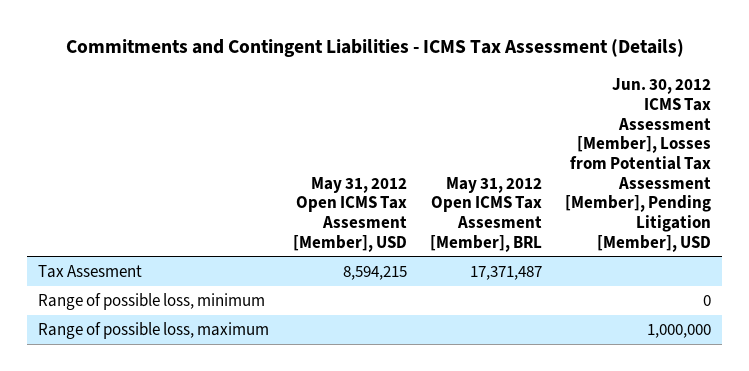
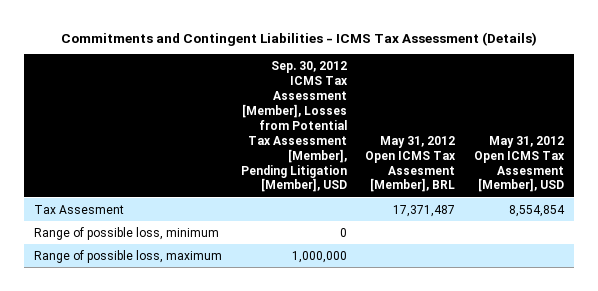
[564,78,711,252] Jun. 30, 2012 ICMS Tax Assessment [Member], Losses from Potential Tax Assessment [Member], Pending Litigation [Member], USD -> none
none -> [240,61,348,193] Sep. 30, 2012 ICMS Tax Assessment [Member], Losses from Potential Tax Assessment [Member], Pending Litigation [Member], USD
[342,266,407,281] 8,594,215 -> [509,204,566,217] 8,554,854

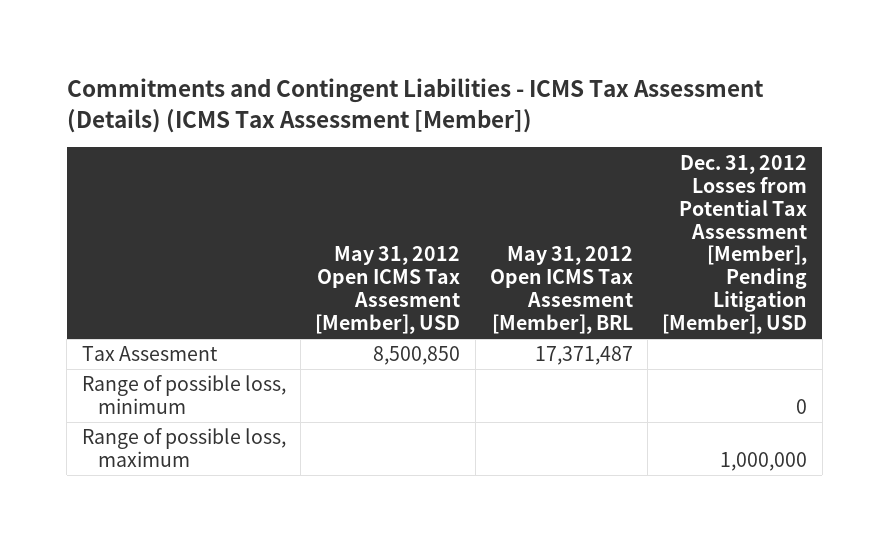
[61,31,538,46] Commitments and Contingent Liabilities - ICMS Tax Assessment (Details) -> [66,78,764,133] Commitments and Contingent Liabilities - ICMS Tax Assessment (Details) (ICMS Tax Assessment [Member])
[240,61,348,193] Sep. 30, 2012 ICMS Tax Assessment [Member], Losses from Potential Tax Assessment [Member], Pending Litigation [Member], USD -> none
none -> [662,154,808,335] Dec. 31, 2012 Losses from Potential Tax Assessment [Member], Pending Litigation [Member], USD
[509,204,566,217] 8,554,854 -> [373,346,461,366] 8,500,850

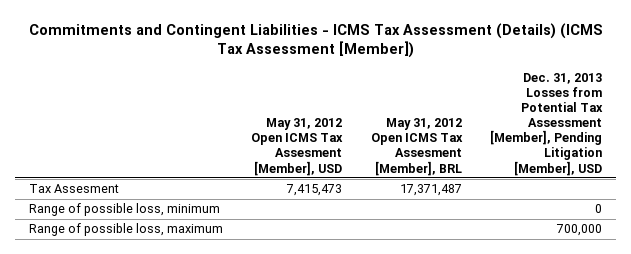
[662,154,808,335] Dec. 31, 2012 Losses from Potential Tax Assessment [Member], Pending Litigation [Member], USD -> none
none -> [489,72,603,176] Dec. 31, 2013 Losses from Potential Tax Assessment [Member], Pending Litigation [Member], USD
[373,346,461,366] 8,500,850 -> [286,184,343,197] 7,415,473

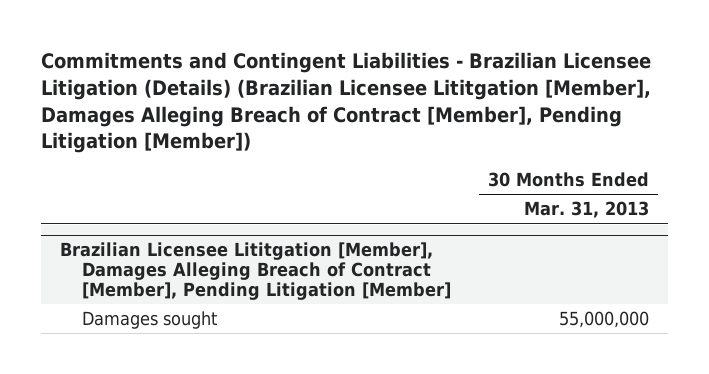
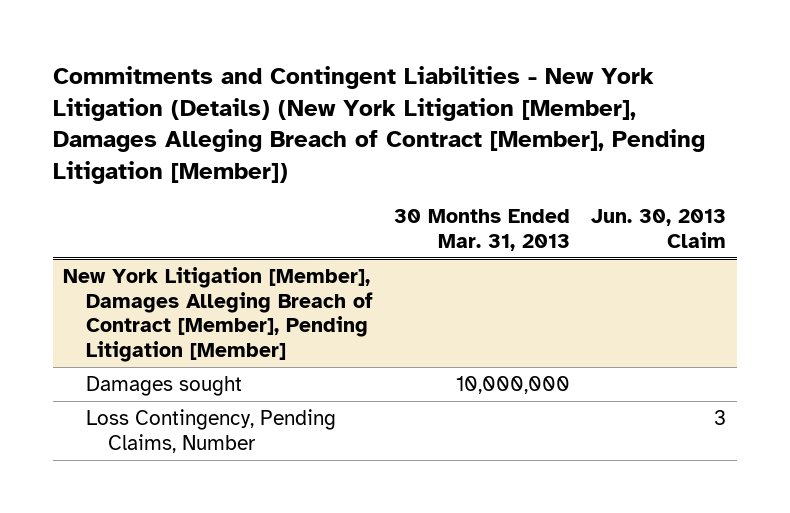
[41,51,652,154] Commitments and Contingent Liabilities - Brazilian Licensee Litigation (Details) (Brazilian Licensee Lititgation [Member], Damages Alleging Breach of Contract [Member], Pending Litigation [Member]) -> [52,66,705,184] Commitments and Contingent Liabilities - New York Litigation (Details) (New York Litigation [Member], Damages Alleging Breach of Contract [Member], Pending Litigation [Member])
none -> [591,208,727,248] Jun. 30, 2013 Claim
[59,241,451,301] Brazilian Licensee Lititgation [Member], Damages Alleging Breach of Contract [Member], Pending Litigation [Member] -> [63,266,373,362] New York Litigation [Member], Damages Alleging Breach of Contract [Member], Pending Litigation [Member]
[559,310,650,328] 55,000,000 -> [456,375,571,394] 10,000,000
none -> [85,408,336,453] Loss Contingency, Pending Claims, Number

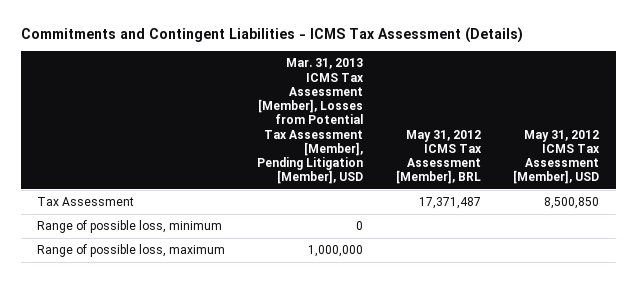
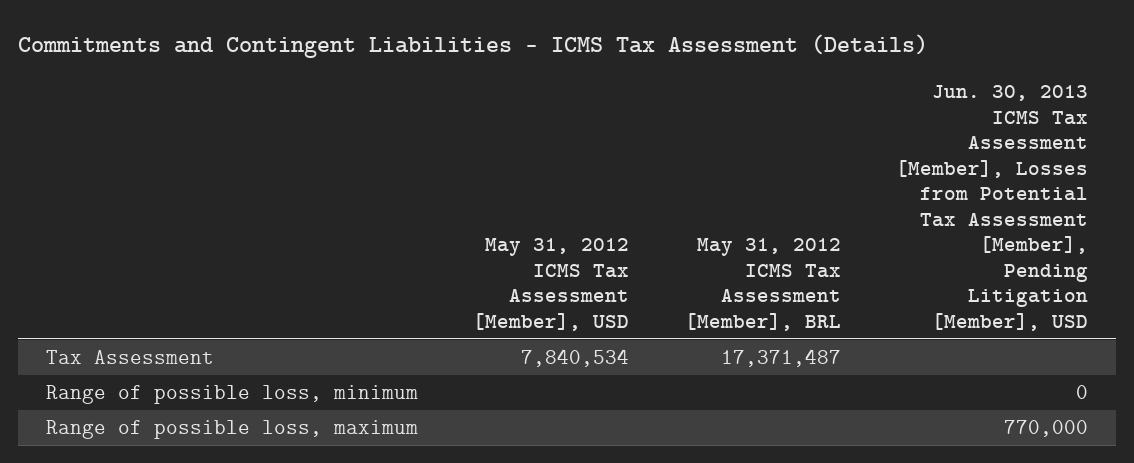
[257,58,365,185] Mar. 31, 2013 ICMS Tax Assessment [Member], Losses from Potential Tax Assessment [Member], Pending Litigation [Member], USD -> none
none -> [896,85,1089,332] Jun. 30, 2013 ICMS Tax Assessment [Member], Losses from Potential Tax Assessment [Member], Pending Litigation [Member], USD
[544,197,600,210] 8,500,850 -> [521,349,630,368] 7,840,534

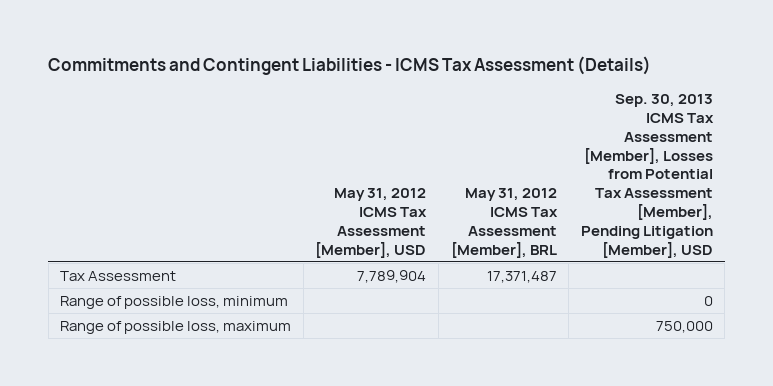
[896,85,1089,332] Jun. 30, 2013 ICMS Tax Assessment [Member], Losses from Potential Tax Assessment [Member], Pending Litigation [Member], USD -> none
none -> [580,94,714,258] Sep. 30, 2013 ICMS Tax Assessment [Member], Losses from Potential Tax Assessment [Member], Pending Litigation [Member], USD
[521,349,630,368] 7,840,534 -> [357,270,427,284] 7,789,904

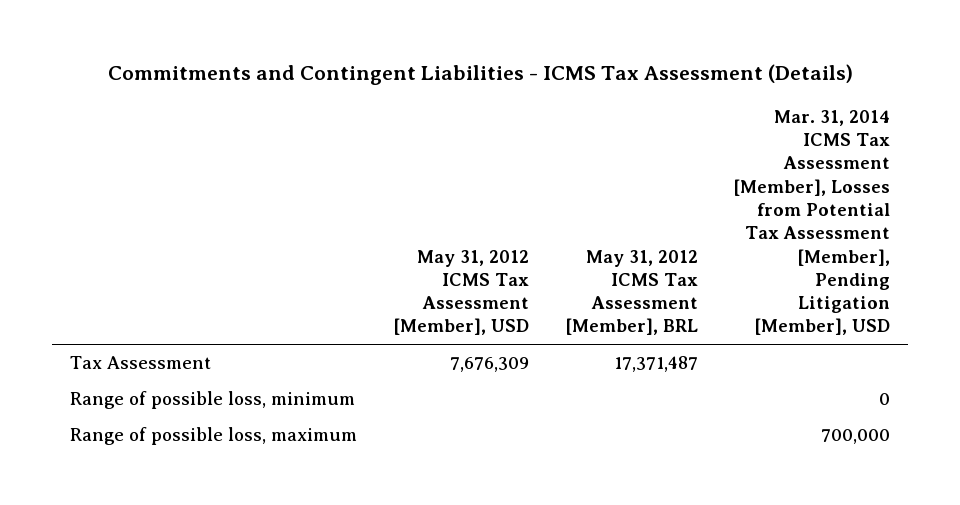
[580,94,714,258] Sep. 30, 2013 ICMS Tax Assessment [Member], Losses from Potential Tax Assessment [Member], Pending Litigation [Member], USD -> none
none -> [733,109,891,336] Mar. 31, 2014 ICMS Tax Assessment [Member], Losses from Potential Tax Assessment [Member], Pending Litigation [Member], USD
[357,270,427,284] 7,789,904 -> [449,357,529,373] 7,676,309

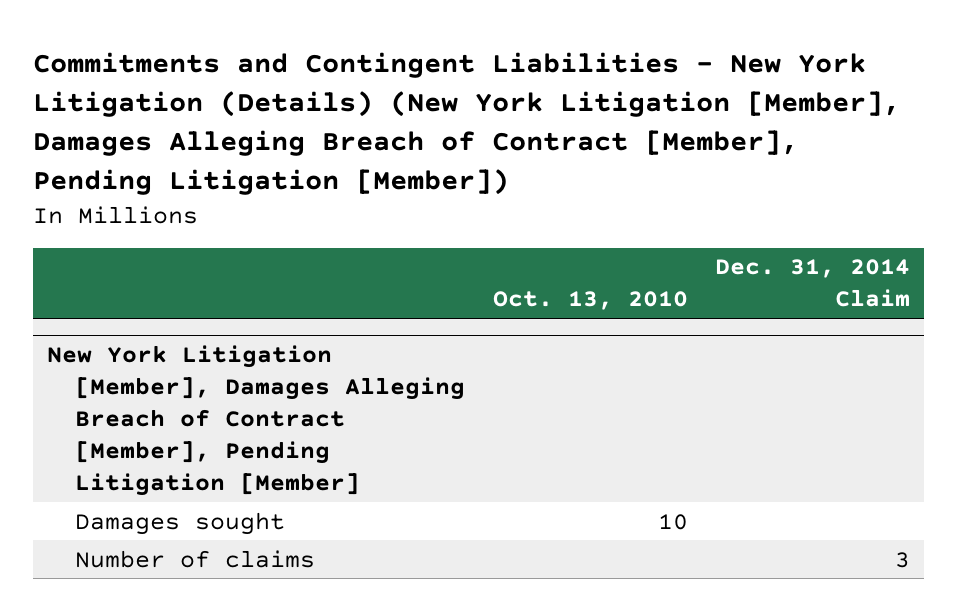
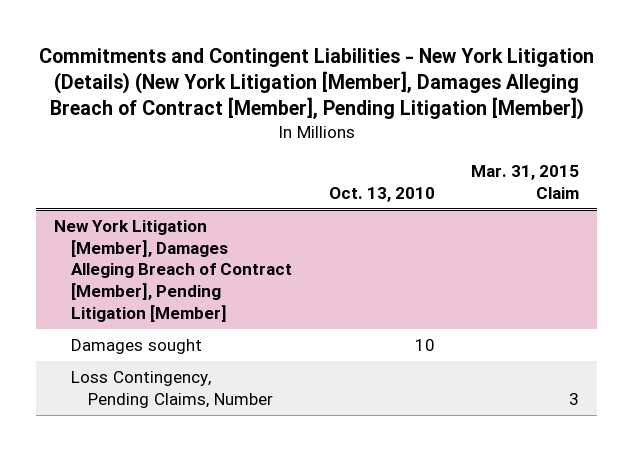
[715,259,911,308] Dec. 31, 2014 Claim -> none
none -> [471,164,580,199] Mar. 31, 2015 Claim
[74,549,315,568] Number of claims -> [71,371,274,408] Loss Contingency, Pending Claims, Number

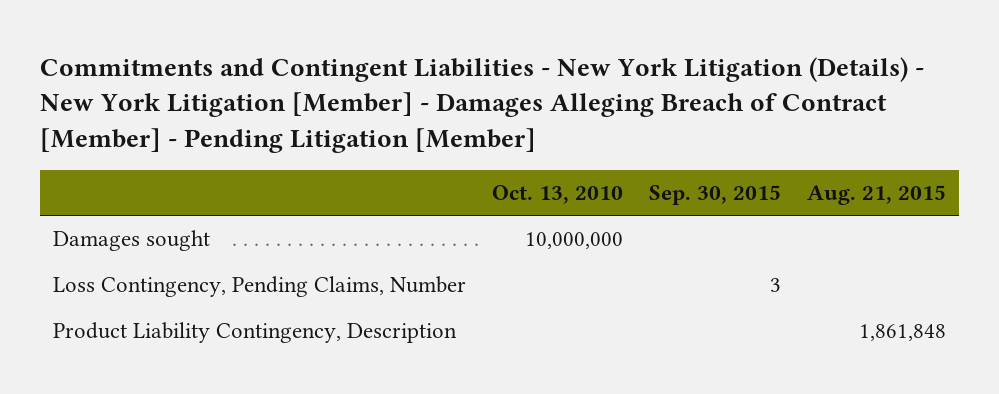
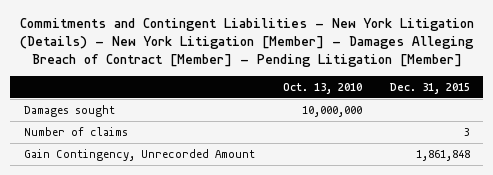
[648,184,781,205] Sep. 30, 2015 -> none
[806,184,946,205] Aug. 21, 2015 -> none
none -> [389,82,470,94] Dec. 31, 2015
[52,276,466,298] Loss Contingency, Pending Claims, Number -> [23,126,128,136] Number of claims
[52,322,457,344] Product Liability Contingency, Description -> [23,148,255,161] Gain Contingency, Unrecorded Amount

